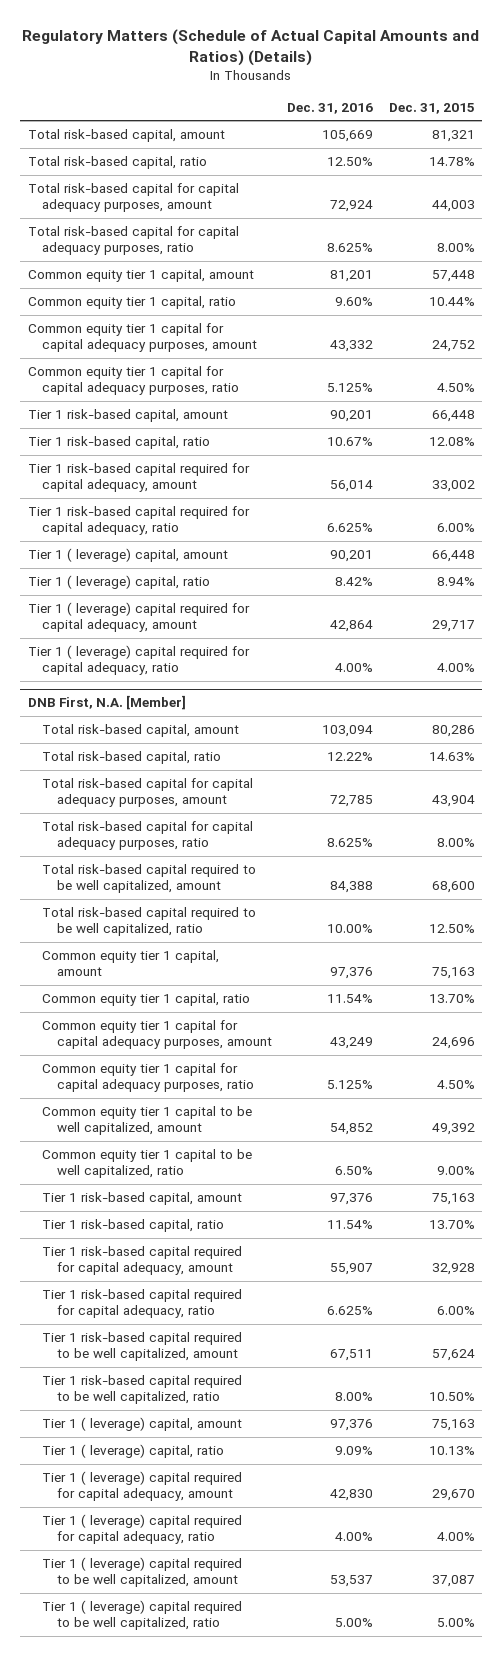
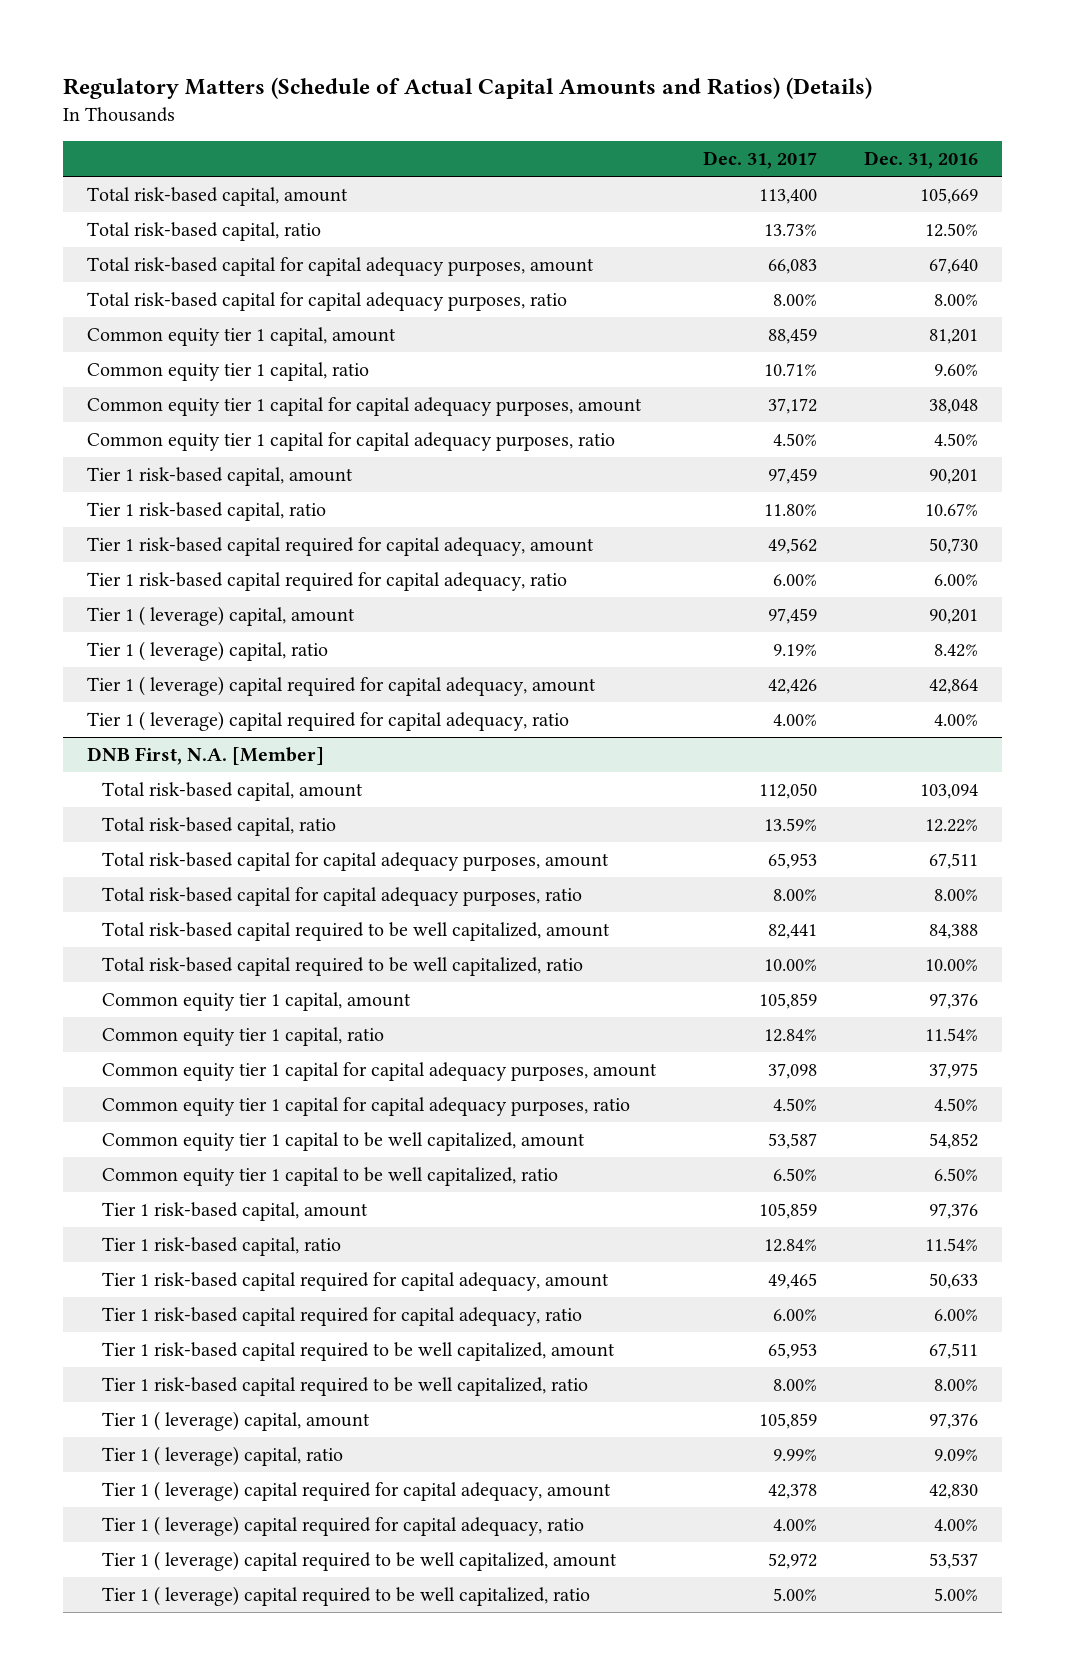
[388,102,475,114] Dec. 31, 2015 -> none
none -> [703,151,818,170] Dec. 31, 2017
[330,200,374,213] 72,924 -> [929,258,979,275] 67,640
[327,243,374,253] 8.625% -> [934,294,979,307] 8.00%
[330,340,374,353] 43,332 -> [929,399,979,415] 38,048
[327,383,374,393] 5.125% -> [934,433,979,447] 4.50%
[330,480,374,493] 56,014 -> [929,538,979,555] 50,730
[327,523,374,533] 6.625% -> [934,574,979,587] 6.00%
[330,795,374,808] 72,785 -> [929,853,979,870] 67,511
[327,838,374,848] 8.625% -> [934,889,979,902] 8.00%
[330,1037,374,1050] 43,249 -> [929,1063,979,1080] 37,975
[327,1080,374,1090] 5.125% -> [934,1098,979,1112] 4.50%
[330,1263,374,1276] 55,907 -> [929,1273,979,1290] 50,633
[327,1306,374,1316] 6.625% -> [934,1309,979,1322] 6.00%

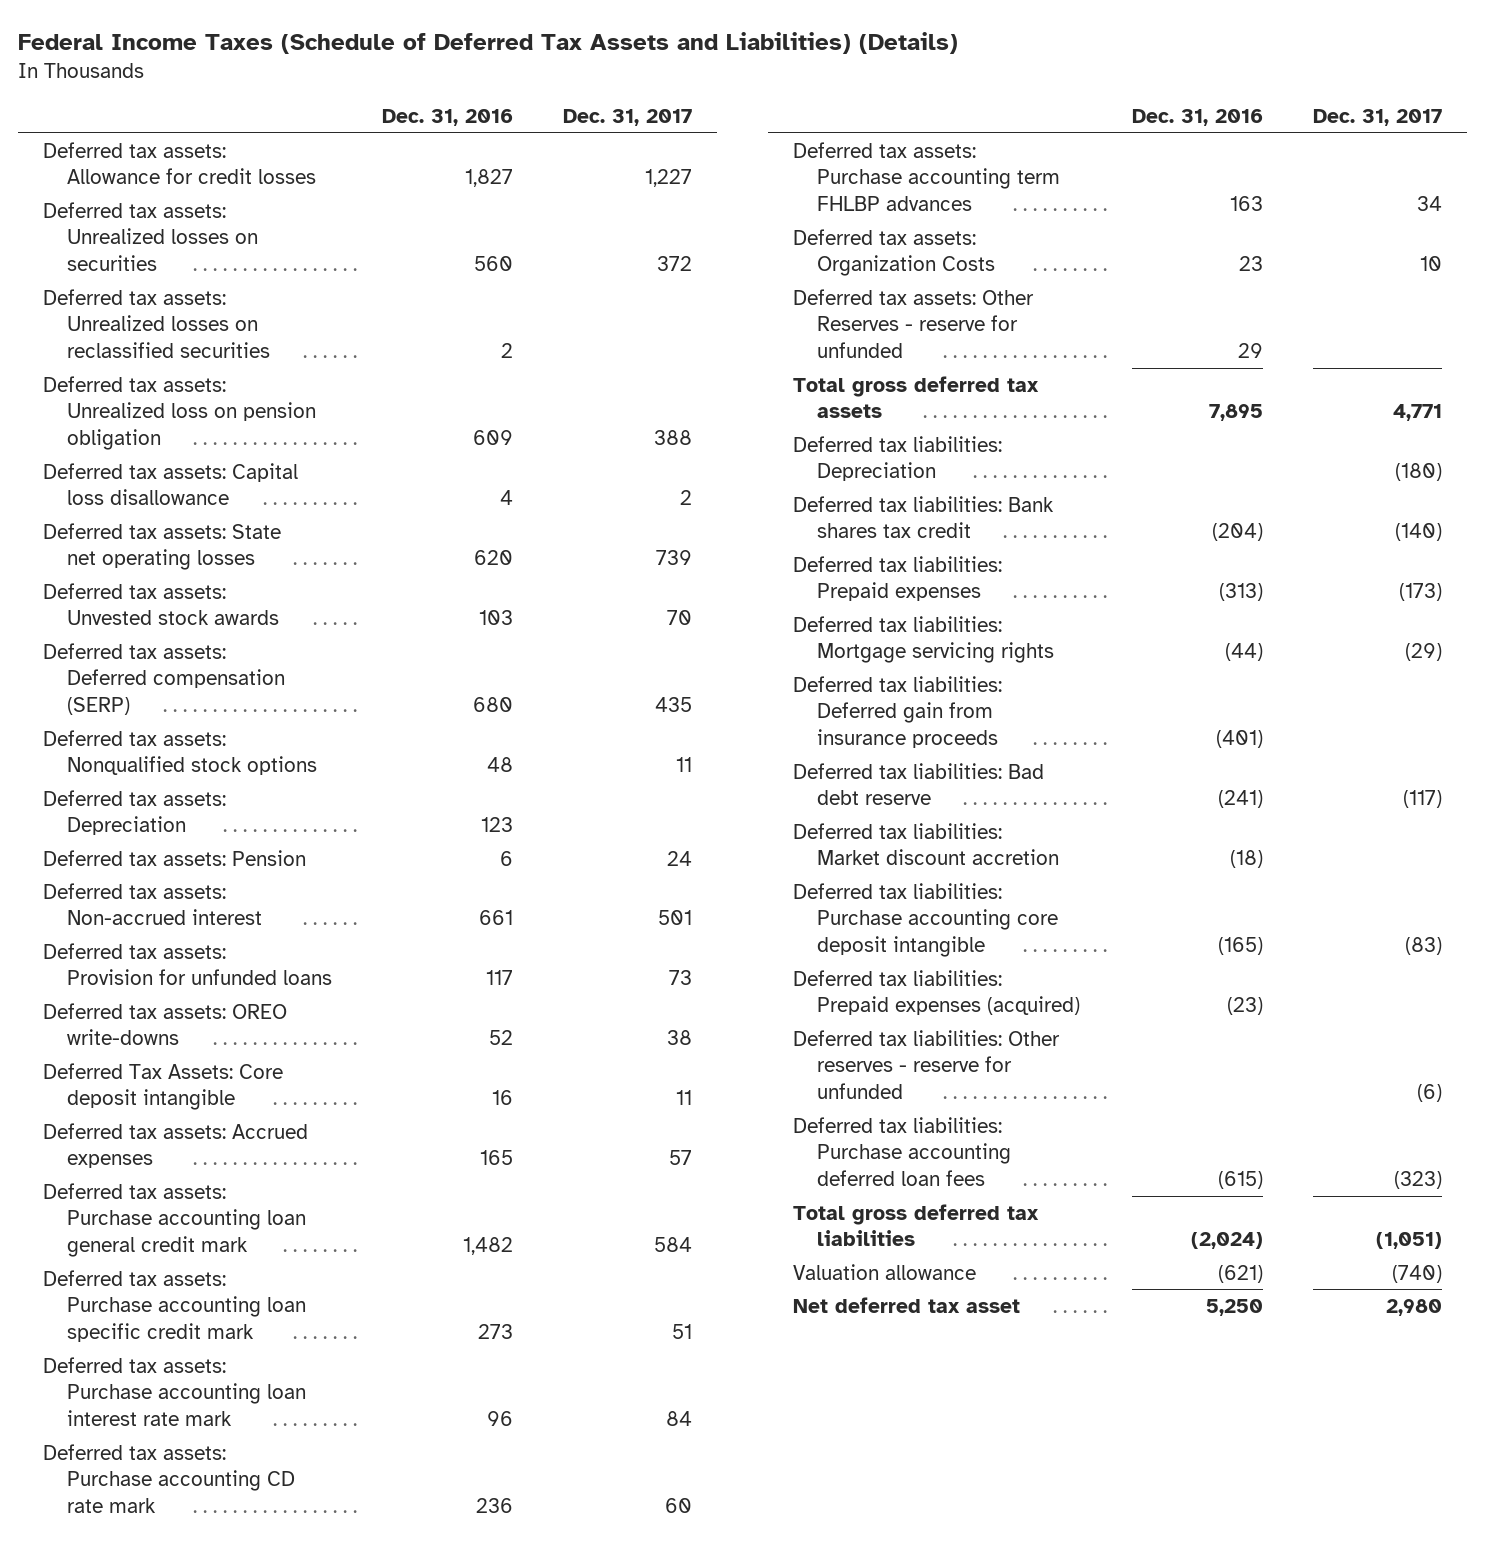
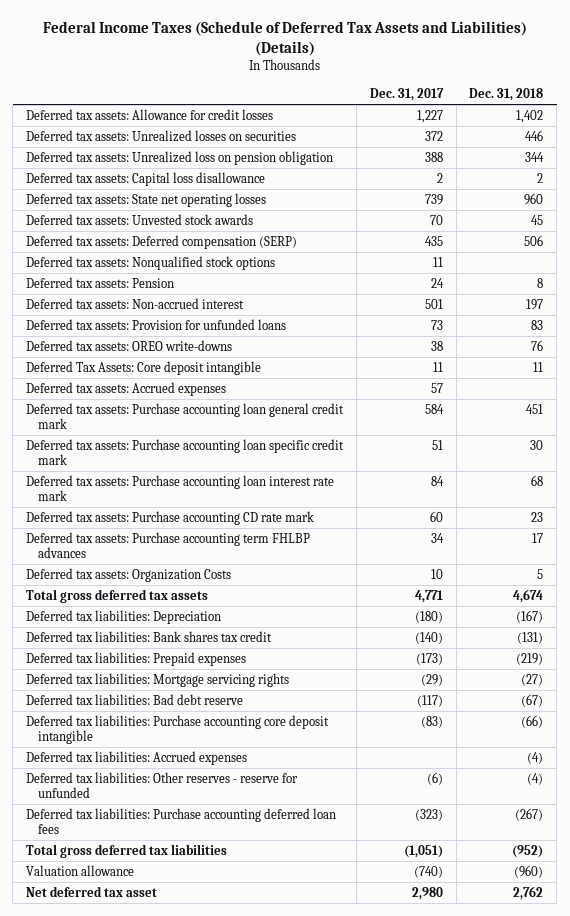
[381,108,513,126] Dec. 31, 2016 -> none
none -> [469,88,544,102] Dec. 31, 2018
[43,288,270,359] Deferred tax assets: Unrealized losses on reclassified securities -> none
[43,789,227,836] Deferred tax assets: Depreciation -> none
[793,288,1035,359] Deferred tax assets: Other Reserves - reserve for unfunded -> none
[793,675,1003,749] Deferred tax liabilities: Deferred gain from insurance proceeds -> none
[793,822,1059,866] Deferred tax liabilities: Market discount accretion -> none
[793,969,1080,1016] Deferred tax liabilities: Prepaid expenses (acquired) -> [26,750,248,765] Deferred tax liabilities: Accrued expenses

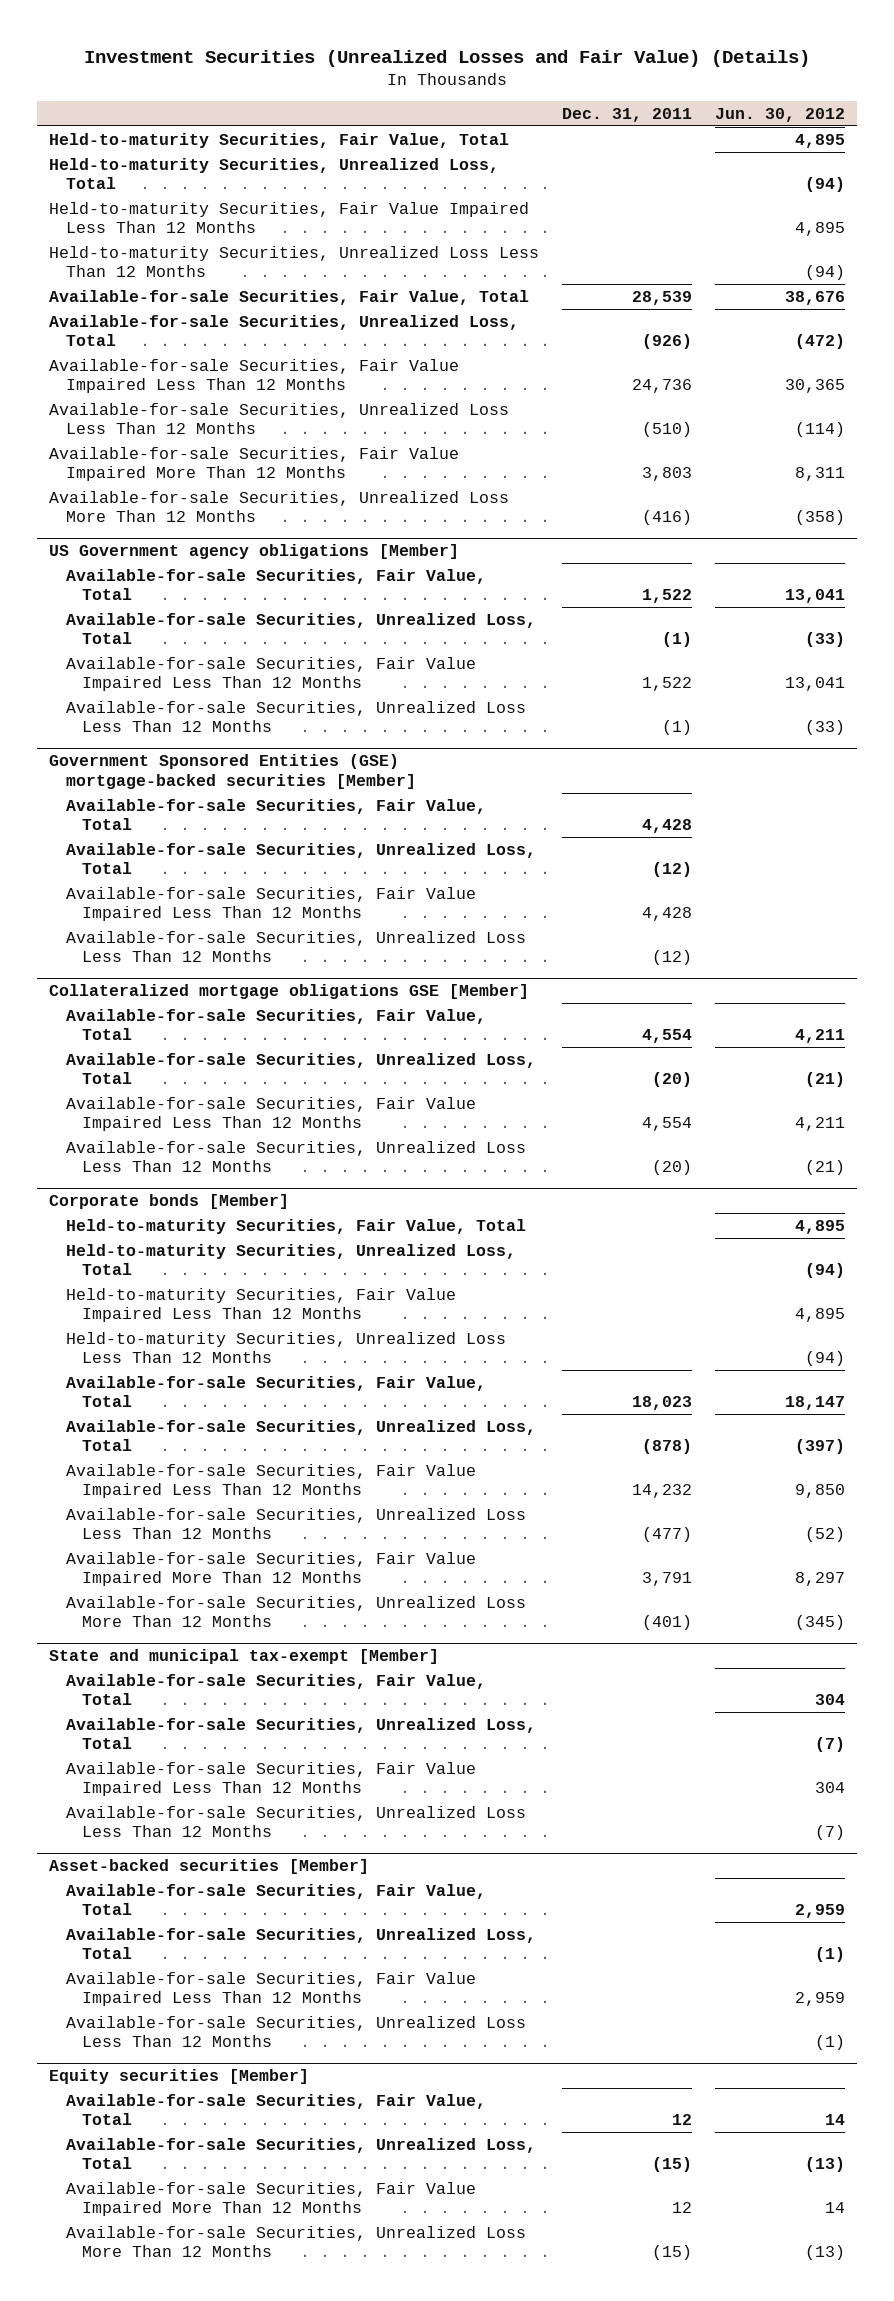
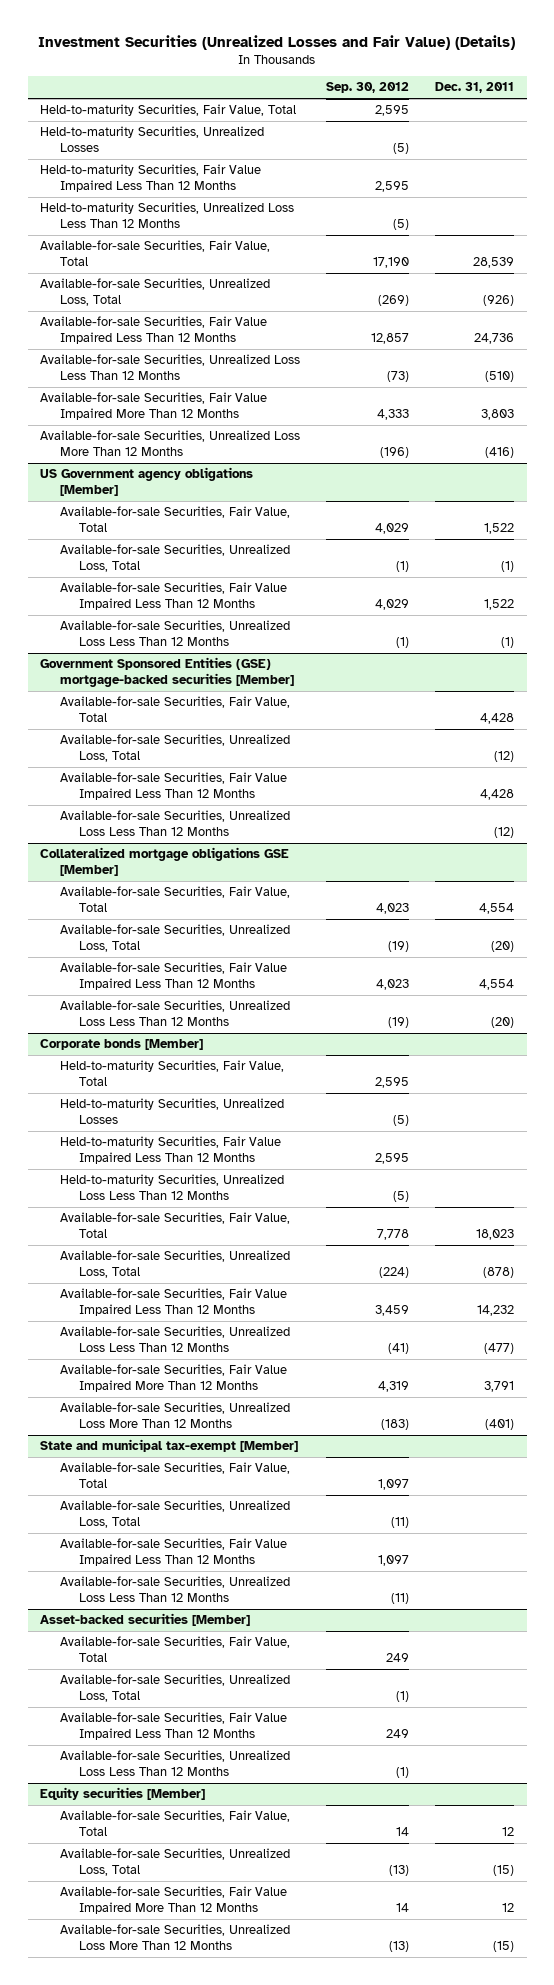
[715,107,846,122] Jun. 30, 2012 -> none
none -> [326,82,410,94] Sep. 30, 2012
[48,157,499,190] Held-to-maturity Securities, Unrealized Loss, Total -> [40,126,265,153] Held-to-maturity Securities, Unrealized Losses
[65,1243,516,1276] Held-to-maturity Securities, Unrealized Loss, Total -> [59,1098,284,1125] Held-to-maturity Securities, Unrealized Losses

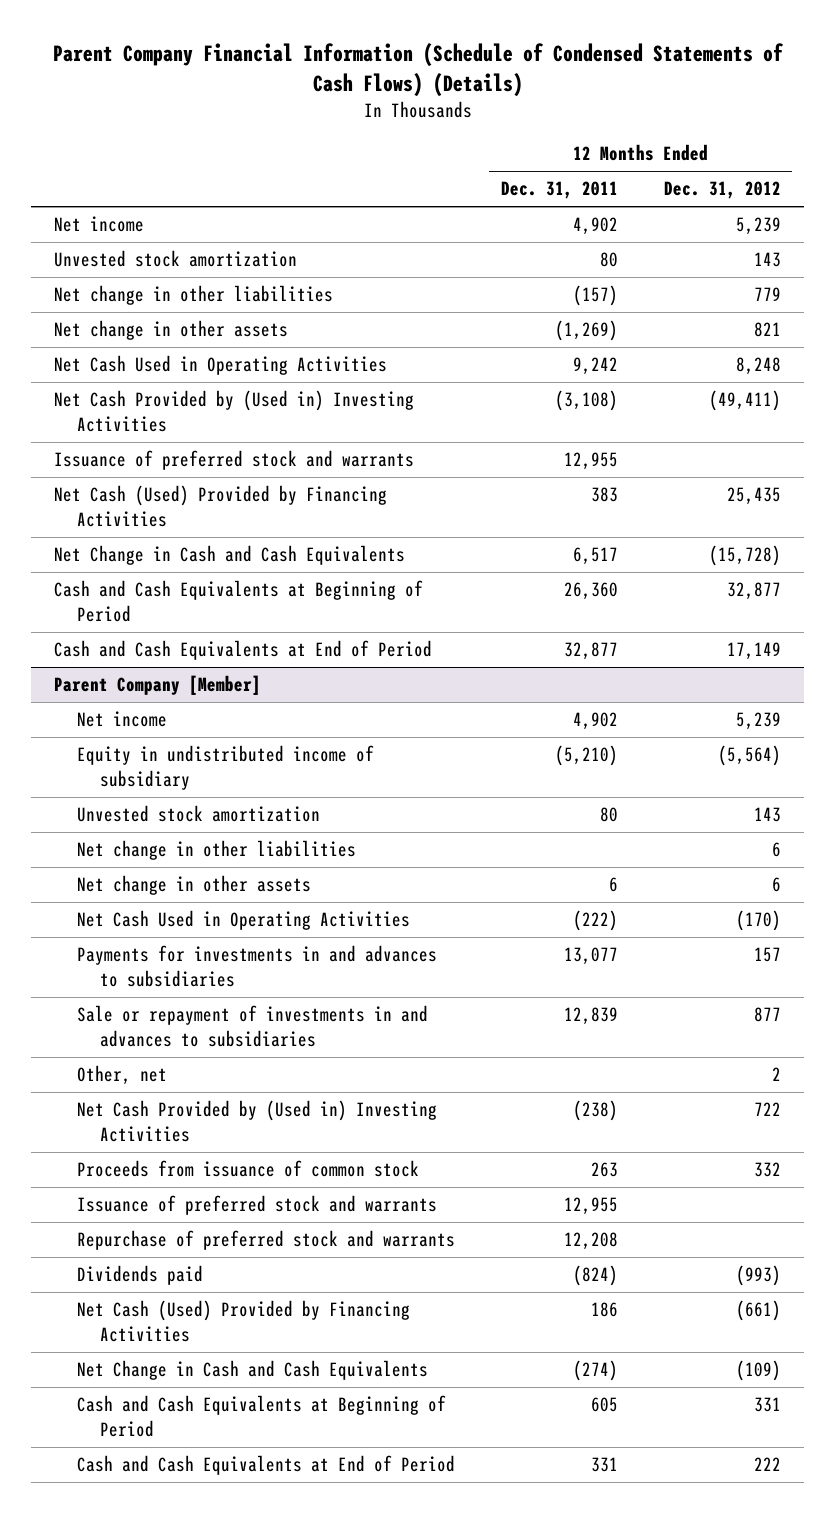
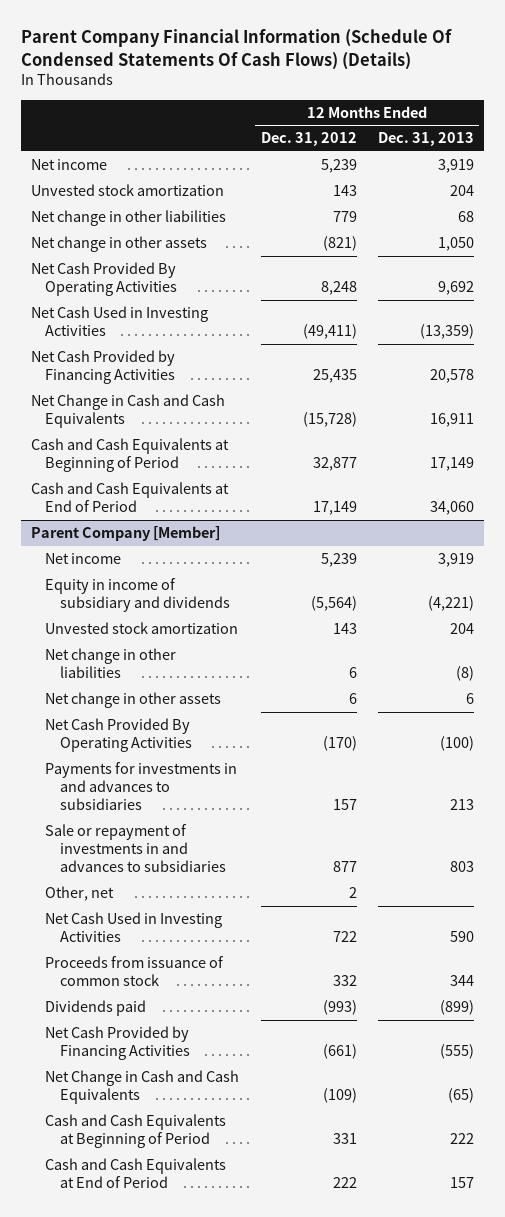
[52,43,784,97] Parent Company Financial Information (Schedule of Condensed Statements of Cash Flows) (Details) -> [20,29,452,70] Parent Company Financial Information (Schedule Of Condensed Statements Of Cash Flows) (Details)
[500,181,618,200] Dec. 31, 2011 -> none
none -> [377,132,474,147] Dec. 31, 2013
[54,450,415,471] Issuance of preferred stock and warrants -> none
[753,322,781,338] 821 -> [322,236,357,252] (821)
[54,355,388,376] Net Cash Used in Operating Activities -> [31,262,178,297] Net Cash Provided By Operating Activities
[54,390,415,433] Net Cash Provided by (Used in) Investing Activities -> [31,306,209,337] Net Cash Used in Investing Activities
[54,485,388,528] Net Cash (Used) Provided by Financing Activities -> [31,350,176,385] Net Cash Provided by Financing Activities
[77,745,375,791] Equity in undistributed income of subsidiary -> [45,578,230,613] Equity in income of subsidiary and dividends
[77,910,411,931] Net Cash Used in Operating Activities -> [45,718,192,753] Net Cash Provided By Operating Activities
[77,1100,438,1143] Net Cash Provided by (Used in) Investing Activities -> [45,912,223,943] Net Cash Used in Investing Activities
[77,1195,438,1216] Issuance of preferred stock and warrants -> none
[77,1230,456,1251] Repurchase of preferred stock and warrants -> none
[77,1300,411,1343] Net Cash (Used) Provided by Financing Activities -> [45,1026,190,1061] Net Cash Provided by Financing Activities

